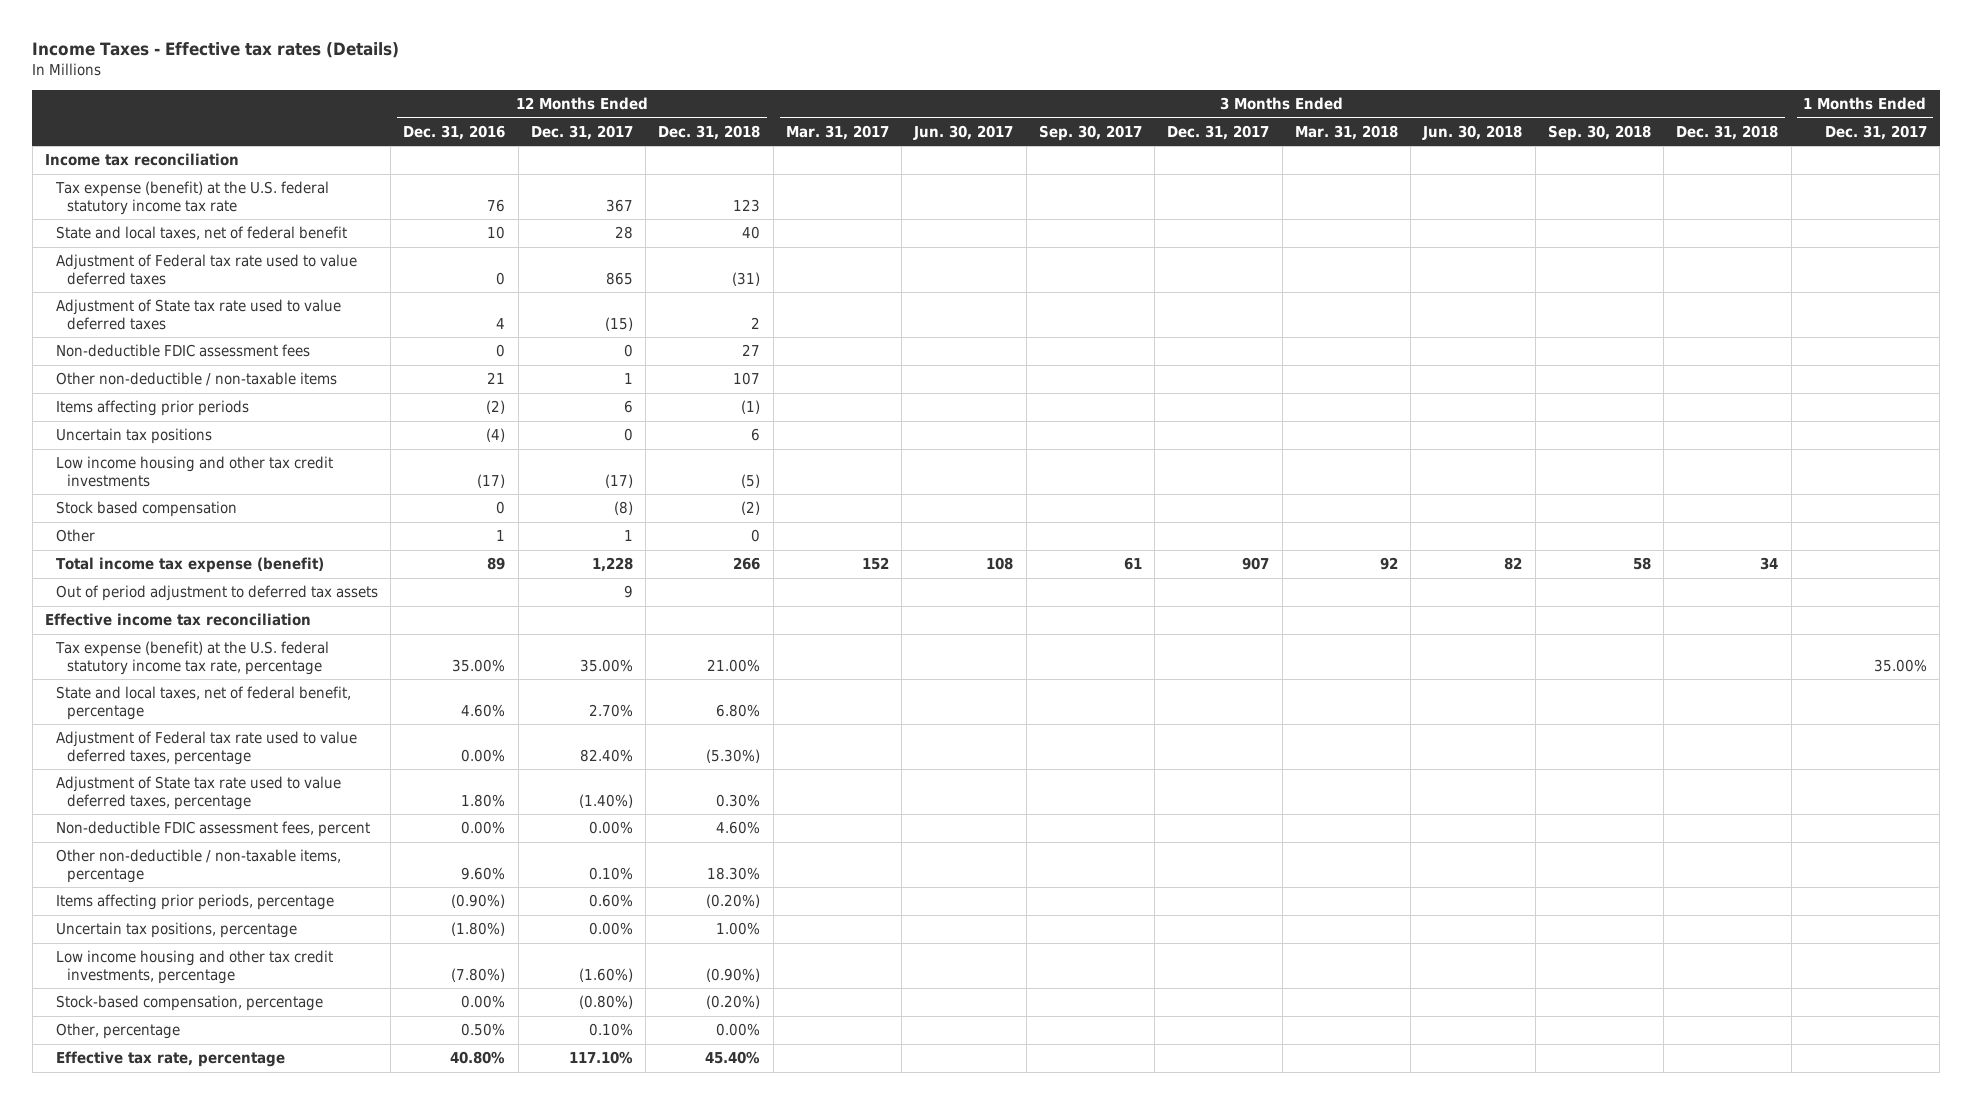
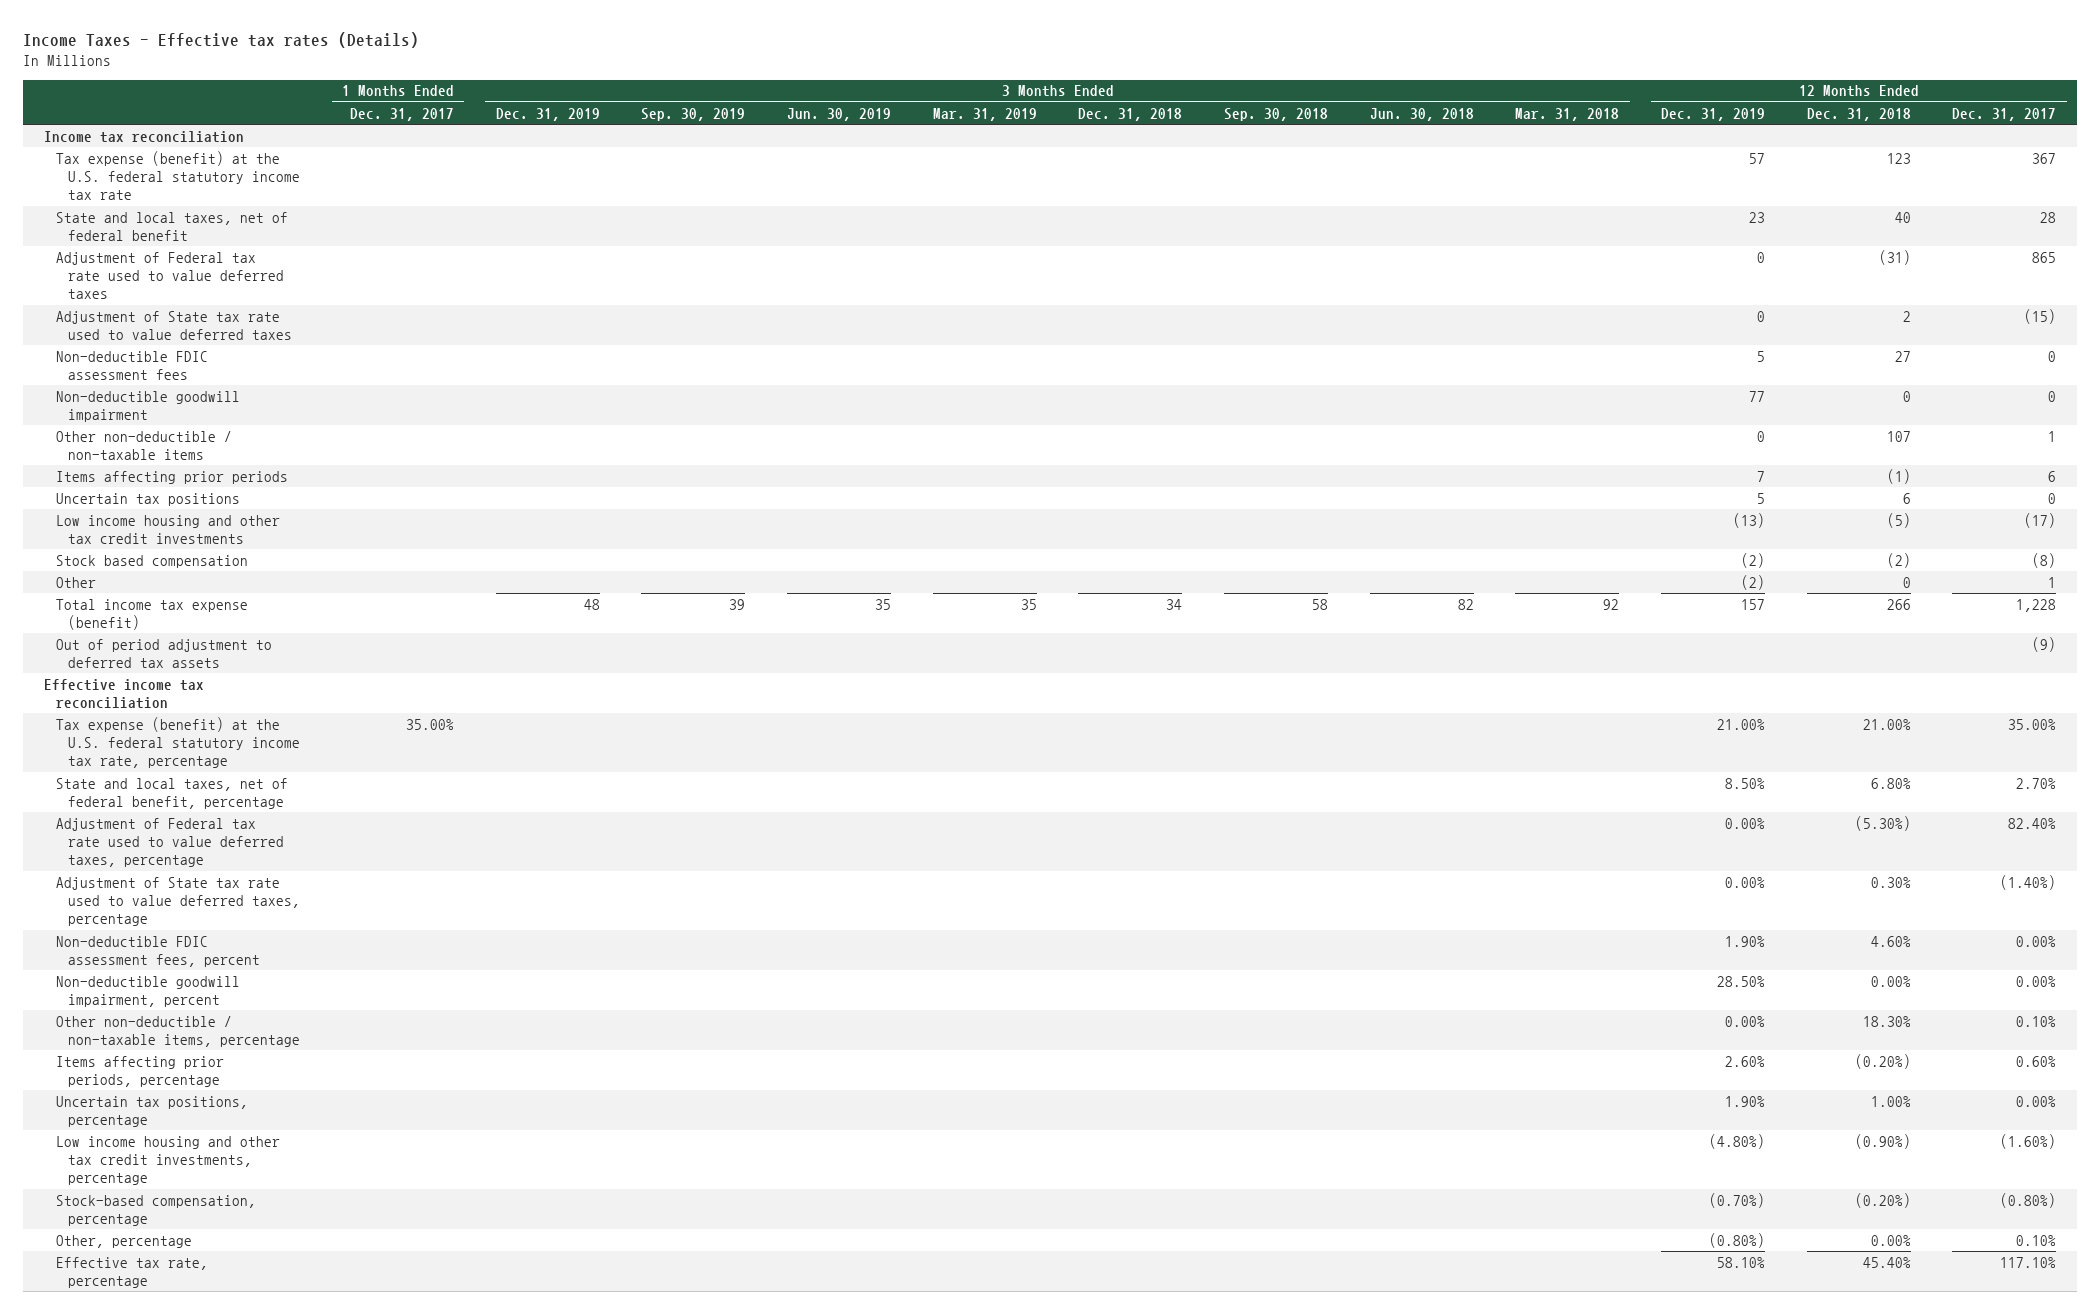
[403,124,506,140] Dec. 31, 2016 -> none
[785,124,889,140] Mar. 31, 2017 -> none
[913,124,1014,140] Jun. 30, 2017 -> none
[1038,124,1142,141] Sep. 30, 2017 -> none
[1167,124,1270,140] Dec. 31, 2017 -> none
none -> [495,107,600,121] Dec. 31, 2019
none -> [641,107,746,121] Sep. 30, 2019
none -> [787,107,892,121] Jun. 30, 2019
none -> [932,107,1037,121] Mar. 31, 2019
none -> [1661,107,1766,121] Dec. 31, 2019
none -> [55,390,240,422] Non-deductible goodwill impairment
[623,585,633,599] 9 -> [2032,636,2057,652] (9)
none -> [55,975,240,1007] Non-deductible goodwill impairment, percent

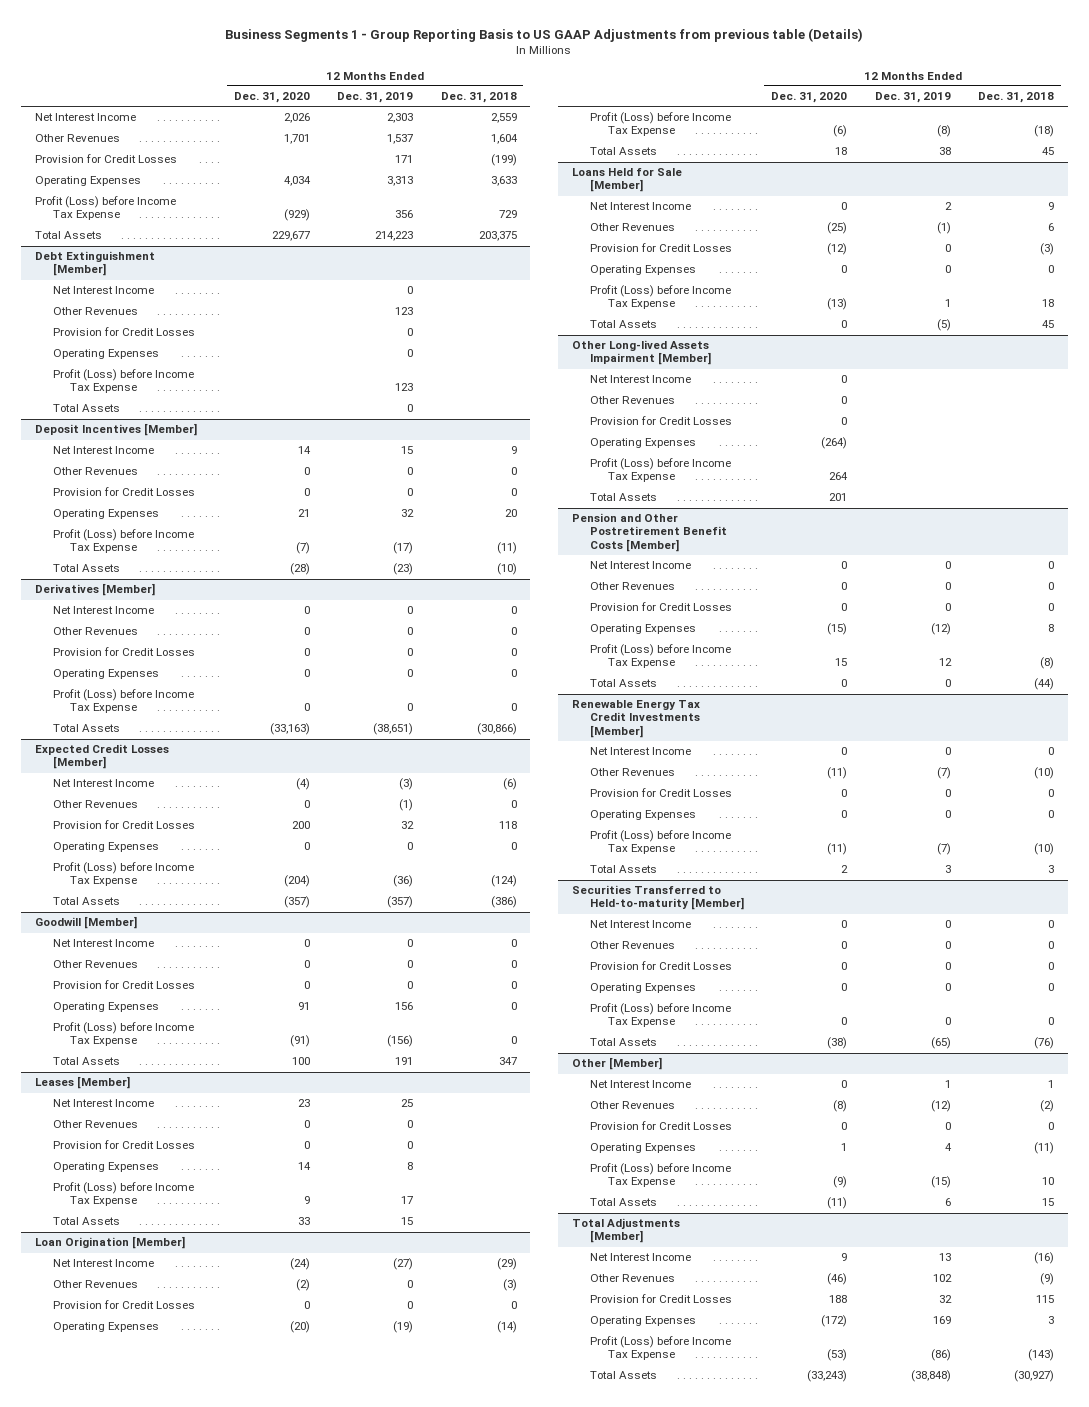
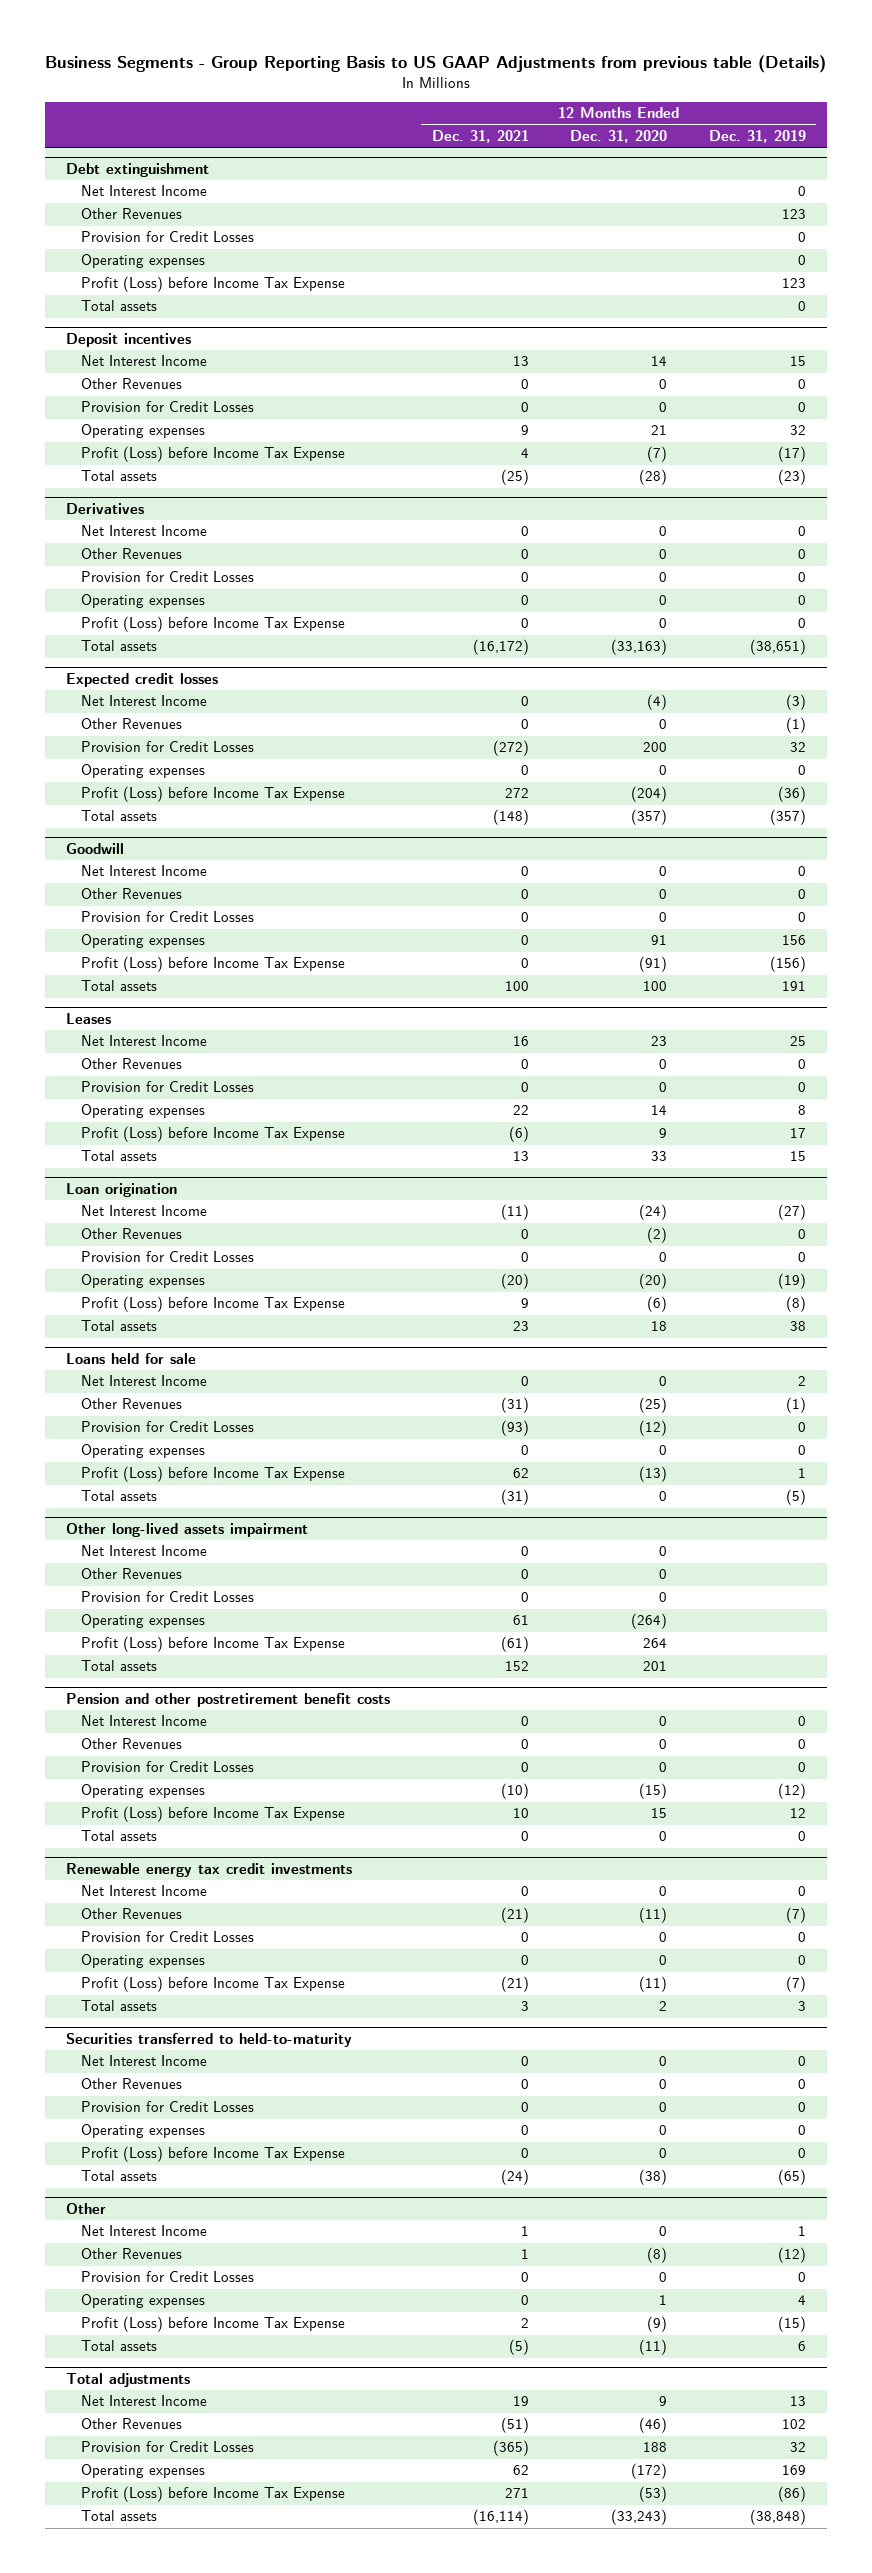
[225,27,864,42] Business Segments 1 - Group Reporting Basis to US GAAP Adjustments from previous table (Details) -> [45,54,827,73] Business Segments - Group Reporting Basis to US GAAP Adjustments from previous table (Details)
[440,92,517,104] Dec. 31, 2018 -> none
none -> [431,130,529,144] Dec. 31, 2021
[34,113,136,122] Net Interest Income -> none
[34,134,120,143] Other Revenues -> none
[34,154,177,164] Provision for Credit Losses -> none
[34,176,141,187] Operating Expenses -> none
[34,196,176,221] Profit (Loss) before Income Tax Expense -> none
[34,231,102,240] Total Assets -> none
[34,251,155,277] Debt Extinguishment [Member] -> [66,162,210,177] Debt extinguishment
[52,349,159,360] Operating Expenses -> [81,254,206,269] Operating expenses
[52,404,120,413] Total Assets -> [81,300,158,312] Total assets
[34,423,197,437] Deposit Incentives [Member] -> [66,332,192,347] Deposit incentives
[52,509,159,520] Operating Expenses -> [81,424,206,439] Operating expenses
[52,564,120,573] Total Assets -> [81,470,158,482] Total assets
[34,583,155,597] Derivatives [Member] -> [66,502,145,514] Derivatives
[52,669,159,680] Operating Expenses -> [81,594,206,609] Operating expenses
[52,724,120,733] Total Assets -> [81,640,158,652] Total assets
[34,744,169,770] Expected Credit Losses [Member] -> [66,672,219,687] Expected credit losses
[52,842,159,853] Operating Expenses -> [81,764,206,779] Operating expenses
[52,897,120,906] Total Assets -> [81,810,158,822] Total assets
[34,916,137,930] Goodwill [Member] -> [66,842,125,854] Goodwill
[52,1002,159,1013] Operating Expenses -> [81,934,206,949] Operating expenses
[52,1057,120,1066] Total Assets -> [81,980,158,992] Total assets
[34,1076,130,1090] Leases [Member] -> [66,1012,112,1024] Leases
[52,1162,159,1173] Operating Expenses -> [81,1104,206,1119] Operating expenses
[52,1217,120,1226] Total Assets -> [81,1150,158,1162] Total assets
[34,1236,185,1250] Loan Origination [Member] -> [66,1182,178,1197] Loan origination
[52,1322,159,1333] Operating Expenses -> [81,1274,206,1289] Operating expenses
[589,147,657,156] Total Assets -> [81,1320,158,1332] Total assets
[572,168,683,193] Loans Held for Sale [Member] -> [66,1352,197,1364] Loans held for sale
[589,265,696,276] Operating Expenses -> [81,1444,206,1459] Operating expenses
[589,320,657,329] Total Assets -> [81,1490,158,1502] Total assets
[572,340,711,366] Other Long-lived Assets Impairment [Member] -> [66,1522,309,1537] Other long-lived assets impairment
[589,438,696,449] Operating Expenses -> [81,1614,206,1629] Operating expenses
[589,493,657,502] Total Assets -> [81,1660,158,1672] Total assets
[572,513,727,552] Pension and Other Postretirement Benefit Costs [Member] -> [66,1692,391,1707] Pension and other postretirement benefit costs
[589,624,696,635] Operating Expenses -> [81,1784,206,1799] Operating expenses
[589,679,657,688] Total Assets -> [81,1830,158,1842] Total assets
[572,700,701,738] Renewable Energy Tax Credit Investments [Member] -> [66,1862,353,1877] Renewable energy tax credit investments
[589,810,696,821] Operating Expenses -> [81,1954,206,1969] Operating expenses
[589,865,657,874] Total Assets -> [81,2000,158,2012] Total assets
[572,885,744,911] Securities Transferred to Held-to-maturity [Member] -> [66,2032,353,2047] Securities transferred to held-to-maturity
[589,983,696,994] Operating Expenses -> [81,2124,206,2139] Operating expenses
[589,1038,657,1047] Total Assets -> [81,2170,158,2182] Total assets
[572,1057,663,1071] Other [Member] -> [66,2202,107,2214] Other
[589,1143,696,1154] Operating Expenses -> [81,2294,206,2309] Operating expenses
[589,1198,657,1207] Total Assets -> [81,2340,158,2352] Total assets
[572,1218,681,1244] Total Adjustments [Member] -> [66,2372,191,2387] Total adjustments
[589,1316,696,1327] Operating Expenses -> [81,2464,206,2479] Operating expenses
[589,1371,657,1380] Total Assets -> [81,2510,158,2522] Total assets

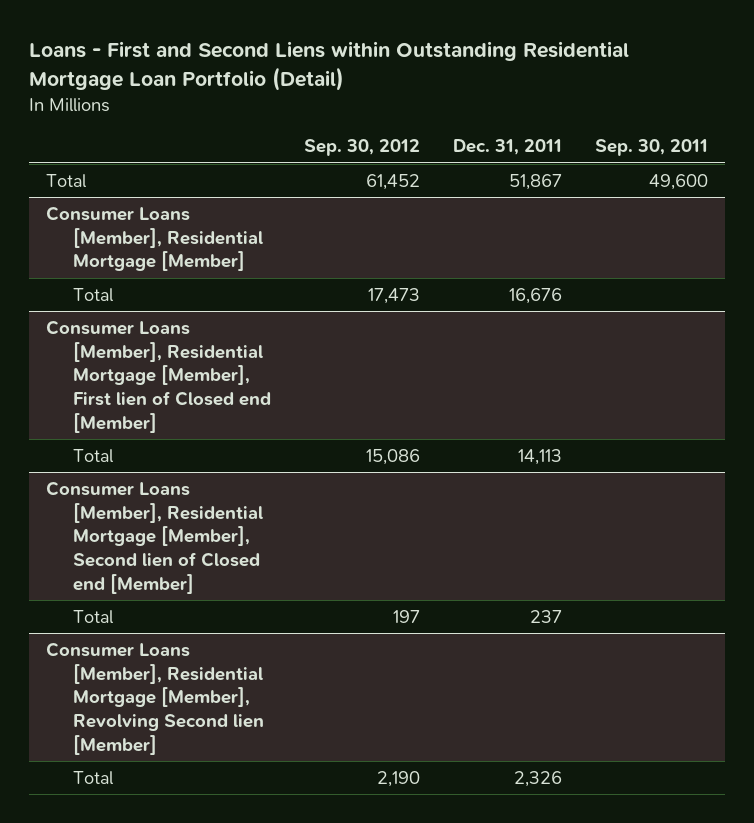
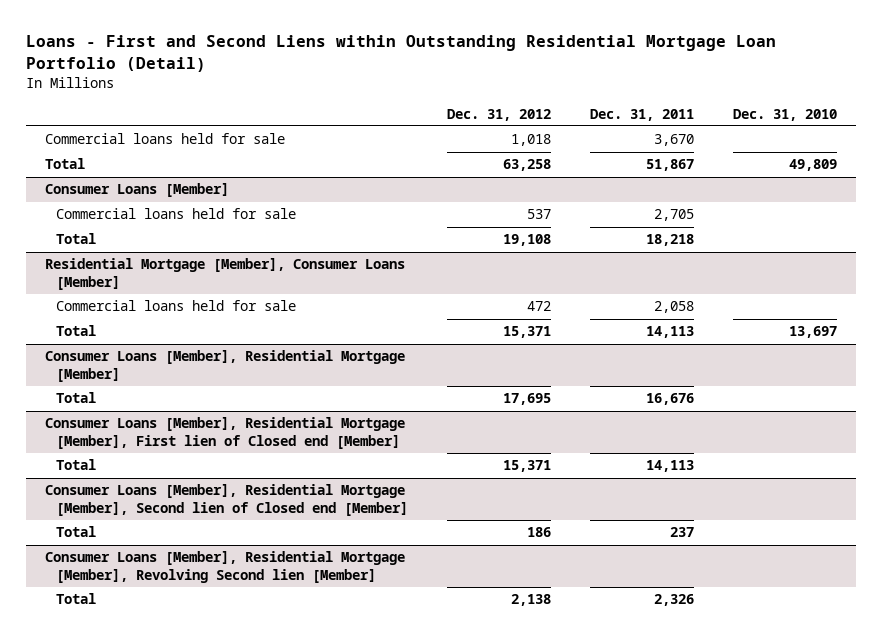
[303,139,420,157] Sep. 30, 2012 -> none
[595,139,709,157] Sep. 30, 2011 -> none
none -> [446,108,551,121] Dec. 31, 2012
none -> [732,108,837,121] Dec. 31, 2010
none -> [45,133,286,145] Commercial loans held for sale
none -> [45,183,230,198] Consumer Loans [Member]
none -> [56,208,297,220] Commercial loans held for sale
none -> [56,233,97,245] Total
none -> [45,258,406,290] Residential Mortgage [Member], Consumer Loans [Member]
none -> [56,300,297,312] Commercial loans held for sale
none -> [56,325,97,337] Total

